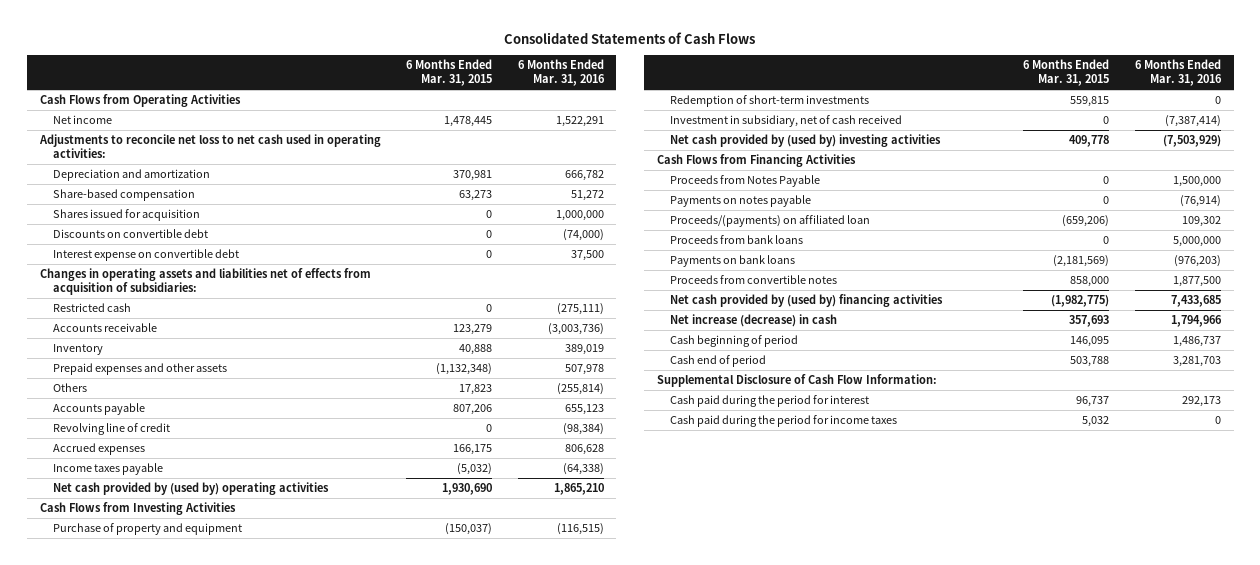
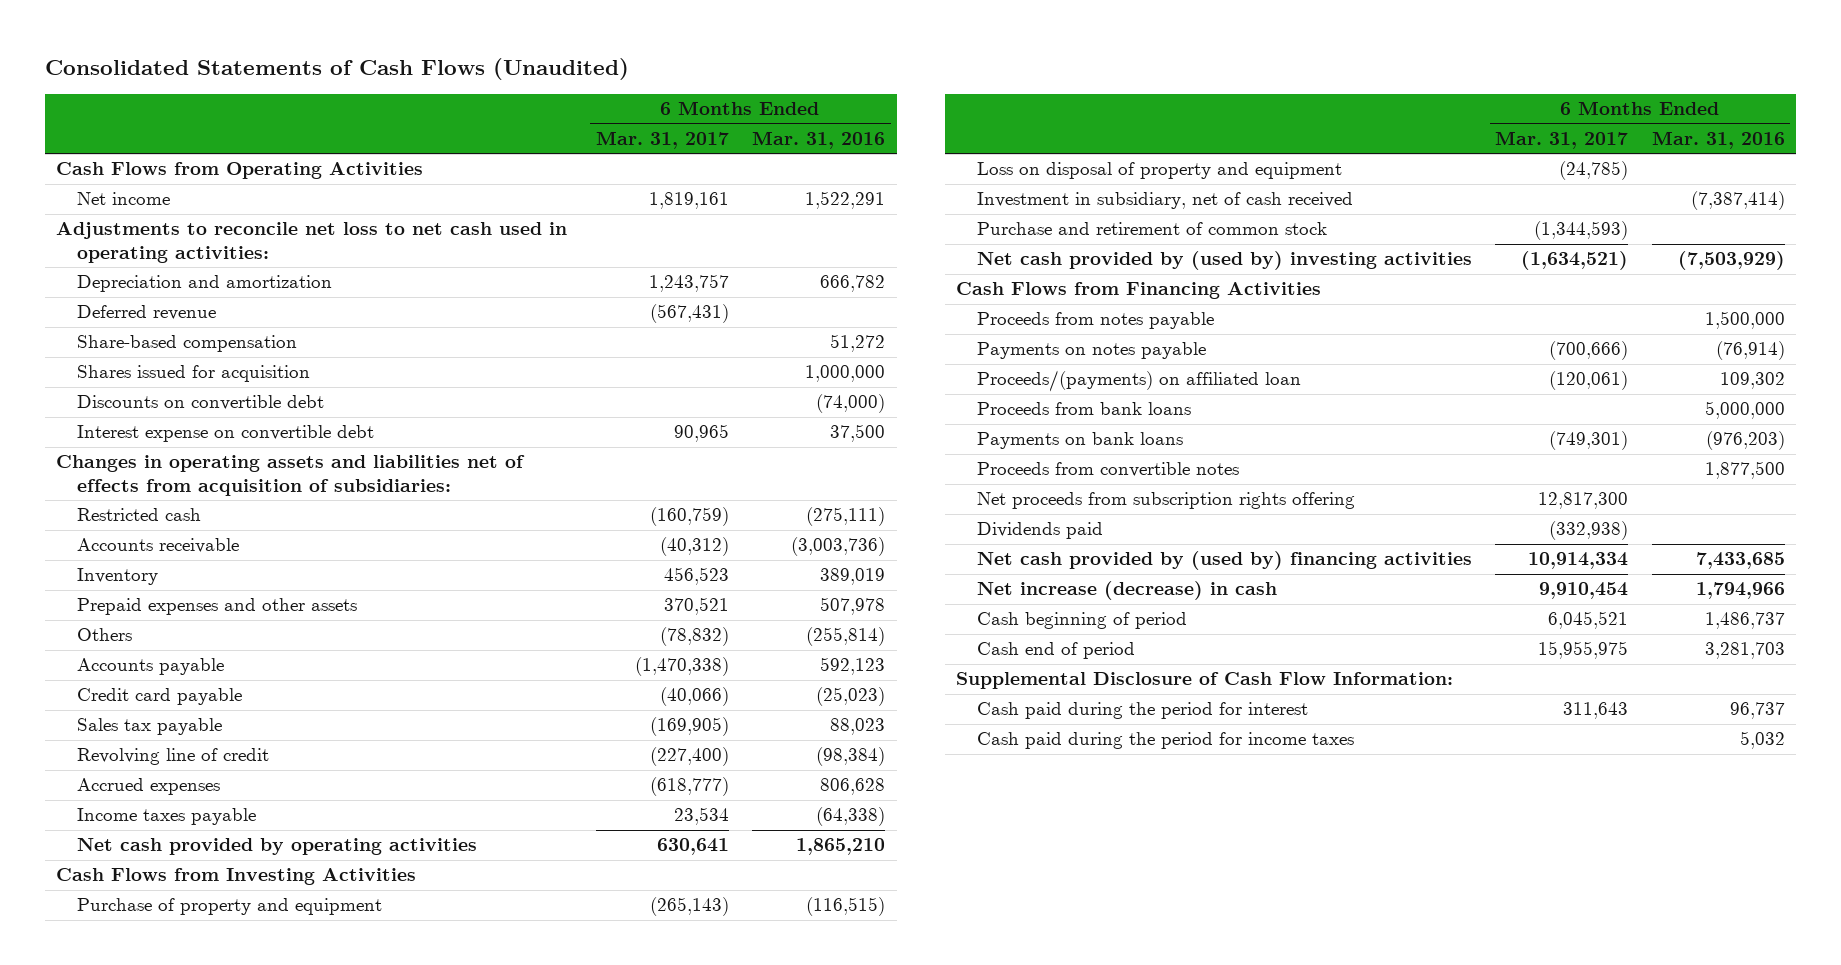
[504,32,756,45] Consolidated Statements of Cash Flows -> [44,57,629,80] Consolidated Statements of Cash Flows (Unaudited)
[406,59,493,87] 6 Months Ended Mar. 31, 2015 -> none
none -> [595,131,729,150] Mar. 31, 2017
none -> [77,305,217,321] Deferred revenue
[564,403,604,415] 655,123 -> [820,657,886,676] 592,123
none -> [77,688,243,706] Credit card payable
none -> [77,718,223,736] Sales tax payable
[52,481,329,495] Net cash provided by (used by) operating activities -> [77,838,478,856] Net cash provided by operating activities
[670,94,870,107] Redemption of short-term investments -> none
none -> [977,162,1343,180] Loss on disposal of property and equipment
none -> [977,222,1328,236] Purchase and retirement of common stock
[670,174,821,187] Proceeds from Notes Payable -> [977,312,1215,330] Proceeds from notes payable
none -> [977,492,1356,510] Net proceeds from subscription rights offering
none -> [977,522,1104,540] Dividends paid
[1181,395,1221,407] 292,173 -> [1729,702,1785,720] 96,737
[1214,415,1221,424] 0 -> [1739,731,1785,750] 5,032

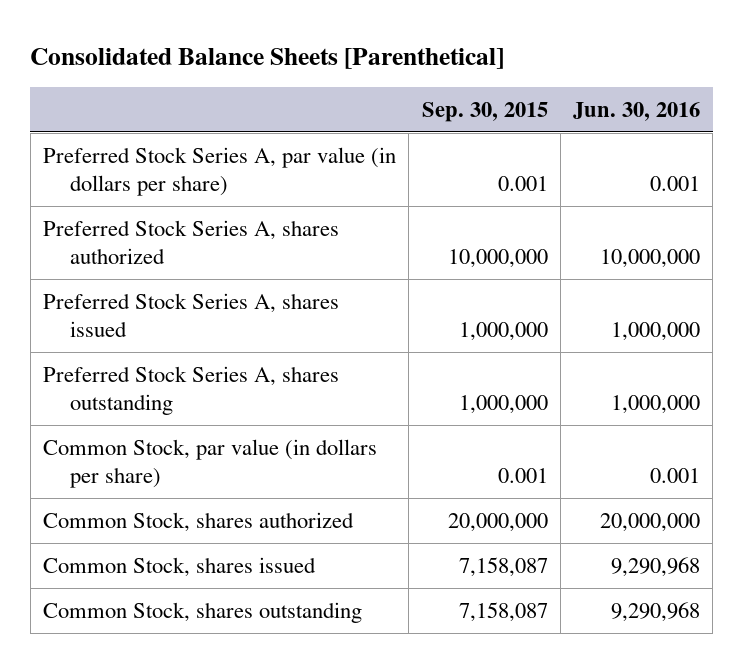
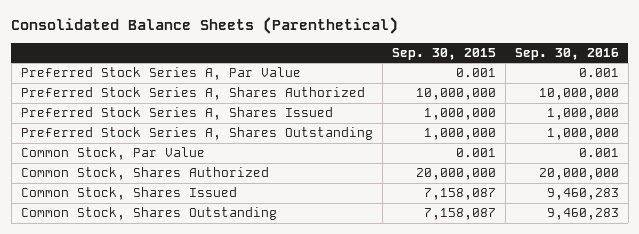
[30,47,505,69] Consolidated Balance Sheets [Parenthetical] -> [11,17,399,35] Consolidated Balance Sheets (Parenthetical)
[573,101,701,121] Jun. 30, 2016 -> none
none -> [514,47,619,60] Sep. 30, 2016
[42,146,396,196] Preferred Stock Series A, par value (in dollars per share) -> [20,67,301,81] Preferred Stock Series A, Par Value
[42,219,339,264] Preferred Stock Series A, shares authorized -> [20,87,365,101] Preferred Stock Series A, Shares Authorized
[42,292,339,337] Preferred Stock Series A, shares issued -> [20,107,333,121] Preferred Stock Series A, Shares Issued
[42,365,339,415] Preferred Stock Series A, shares outstanding -> [20,127,373,141] Preferred Stock Series A, Shares Outstanding
[42,438,377,488] Common Stock, par value (in dollars per share) -> [20,147,205,161] Common Stock, Par Value
[42,511,354,532] Common Stock, shares authorized -> [20,167,269,181] Common Stock, Shares Authorized
[42,556,316,577] Common Stock, shares issued -> [20,187,237,201] Common Stock, Shares Issued
[42,601,362,623] Common Stock, shares outstanding -> [20,207,277,221] Common Stock, Shares Outstanding

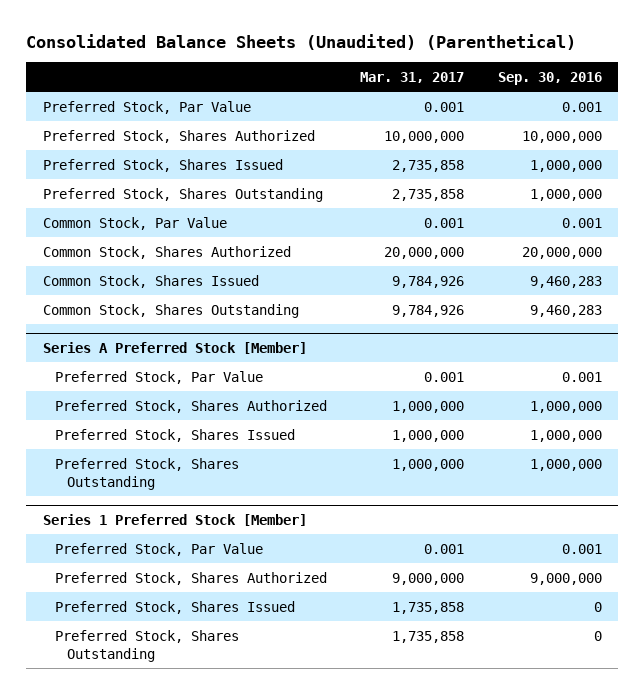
[11,17,399,35] Consolidated Balance Sheets (Parenthetical) -> [25,33,576,50] Consolidated Balance Sheets (Unaudited) (Parenthetical)
[391,47,496,60] Sep. 30, 2015 -> none
none -> [360,71,465,83] Mar. 31, 2017
[20,67,301,81] Preferred Stock Series A, Par Value -> [42,100,251,114] Preferred Stock, Par Value
[20,87,365,101] Preferred Stock Series A, Shares Authorized -> [42,129,315,143] Preferred Stock, Shares Authorized
[20,107,333,121] Preferred Stock Series A, Shares Issued -> [42,158,283,172] Preferred Stock, Shares Issued
[20,127,373,141] Preferred Stock Series A, Shares Outstanding -> [42,187,323,202] Preferred Stock, Shares Outstanding
none -> [42,341,307,354] Series A Preferred Stock [Member]
none -> [55,370,264,384] Preferred Stock, Par Value
none -> [55,399,328,413] Preferred Stock, Shares Authorized
none -> [55,428,296,442] Preferred Stock, Shares Issued
none -> [55,457,240,490] Preferred Stock, Shares Outstanding
none -> [42,513,307,526] Series 1 Preferred Stock [Member]
none -> [55,542,264,556] Preferred Stock, Par Value
none -> [55,571,328,585] Preferred Stock, Shares Authorized
none -> [55,600,296,614] Preferred Stock, Shares Issued
none -> [55,629,240,662] Preferred Stock, Shares Outstanding

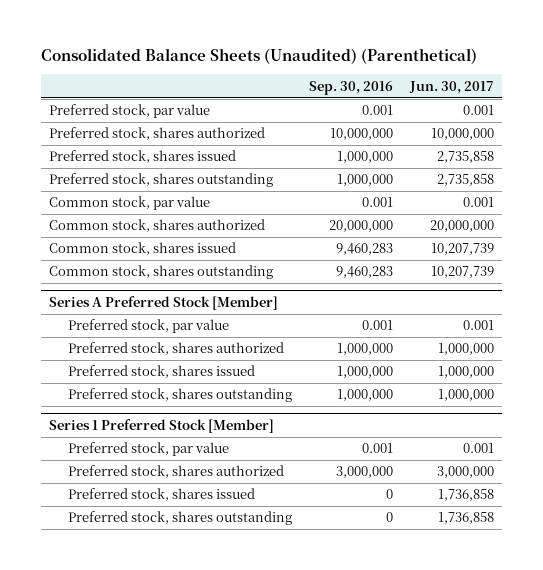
[360,71,465,83] Mar. 31, 2017 -> none
none -> [408,80,494,94] Jun. 30, 2017
[42,100,251,114] Preferred Stock, Par Value -> [49,104,211,119] Preferred stock, par value
[42,129,315,143] Preferred Stock, Shares Authorized -> [49,127,266,141] Preferred stock, shares authorized
[42,158,283,172] Preferred Stock, Shares Issued -> [49,150,237,164] Preferred stock, shares issued
[42,187,323,202] Preferred Stock, Shares Outstanding -> [49,173,274,188] Preferred stock, shares outstanding
[42,216,227,230] Common Stock, Par Value -> [49,196,211,211] Common stock, par value
[42,245,291,259] Common Stock, Shares Authorized -> [49,219,266,233] Common stock, shares authorized
[42,274,259,288] Common Stock, Shares Issued -> [49,242,237,256] Common stock, shares issued
[42,303,299,318] Common Stock, Shares Outstanding -> [49,265,274,280] Common stock, shares outstanding
[55,370,264,384] Preferred Stock, Par Value -> [68,319,230,334] Preferred stock, par value
[55,399,328,413] Preferred Stock, Shares Authorized -> [68,342,285,356] Preferred stock, shares authorized
[55,428,296,442] Preferred Stock, Shares Issued -> [68,365,256,379] Preferred stock, shares issued
[55,457,240,490] Preferred Stock, Shares Outstanding -> [68,388,293,403] Preferred stock, shares outstanding
[55,542,264,556] Preferred Stock, Par Value -> [68,442,230,457] Preferred stock, par value
[55,571,328,585] Preferred Stock, Shares Authorized -> [68,465,285,479] Preferred stock, shares authorized
[529,572,602,585] 9,000,000 -> [335,466,393,479] 3,000,000
[55,600,296,614] Preferred Stock, Shares Issued -> [68,488,256,502] Preferred stock, shares issued
[55,629,240,662] Preferred Stock, Shares Outstanding -> [68,511,293,526] Preferred stock, shares outstanding

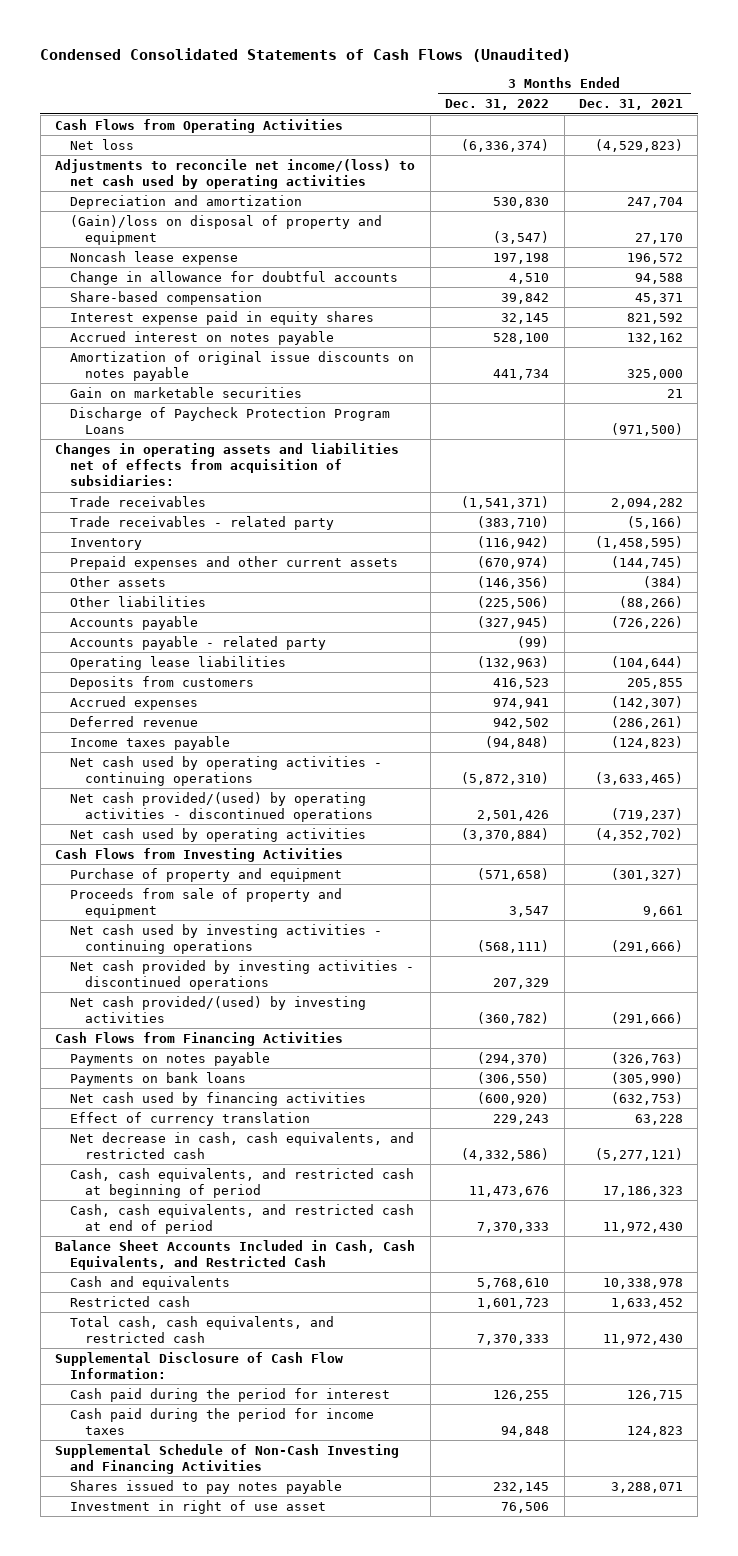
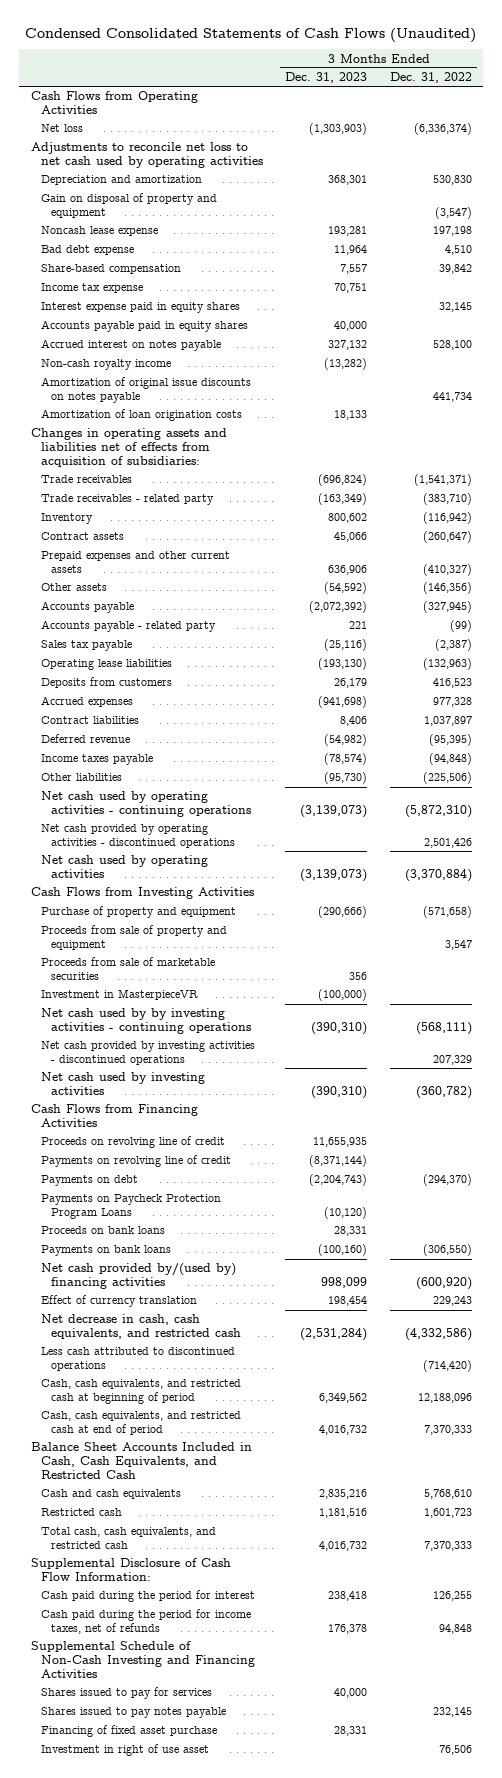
[579,99,684,111] Dec. 31, 2021 -> none
none -> [285,72,368,84] Dec. 31, 2023
[55,158,416,190] Adjustments to reconcile net income/(loss) to net cash used by operating activities -> [30,142,263,169] Adjustments to reconcile net loss to net cash used by operating activities
[70,214,383,246] (Gain)/loss on disposal of property and equipment -> [40,193,217,219] Gain on disposal of property and equipment
[70,270,399,285] Change in allowance for doubtful accounts -> [40,245,134,256] Bad debt expense
none -> [40,283,143,294] Income tax expense
none -> [40,320,248,333] Accounts payable paid in equity shares
none -> [40,359,171,371] Non-cash royalty income
[70,386,303,398] Gain on marketable securities -> none
[70,406,391,435] Discharge of Paycheck Protection Program Loans -> none
none -> [40,409,242,422] Amortization of loan origination costs
none -> [40,532,124,541] Contract assets
[477,555,550,569] (670,974) -> [422,564,472,577] (410,327)
none -> [40,640,132,652] Sales tax payable
[493,697,550,709] 974,941 -> [432,697,472,708] 977,328
none -> [40,716,139,725] Contract liabilities
[493,717,550,729] 942,502 -> [428,734,472,747] (95,395)
[70,595,207,607] Other liabilities -> [40,773,122,782] Other liabilities
[70,791,374,823] Net cash provided/(used) by operating activities - discontinued operations -> [40,824,236,849] Net cash provided by operating activities - discontinued operations
none -> [40,957,215,981] Proceeds from sale of marketable securities
none -> [40,989,198,1001] Investment in MasterpieceVR
[70,923,383,955] Net cash used by investing activities - continuing operations -> [40,1008,252,1035] Net cash used by by investing activities - continuing operations
[70,995,367,1024] Net cash provided/(used) by investing activities -> [40,1072,205,1096] Net cash used by investing activities
none -> [40,1136,225,1149] Proceeds on revolving line of credit
none -> [40,1155,231,1168] Payments on revolving line of credit
[70,1051,271,1066] Payments on notes payable -> [40,1175,138,1187] Payments on debt
none -> [40,1194,221,1220] Payments on Paycheck Protection Program Loans
none -> [40,1226,165,1235] Proceeds on bank loans
[70,1091,367,1106] Net cash used by financing activities -> [40,1263,236,1290] Net cash provided by/(used by) financing activities
none -> [40,1347,235,1372] Less cash attributed to discontinued operations
[469,1186,550,1198] 11,473,676 -> [417,1393,472,1404] 12,188,096
[70,1275,231,1290] Cash and equivalents -> [40,1489,181,1500] Cash and cash equivalents
[70,1407,375,1436] Cash paid during the period for income taxes -> [40,1609,251,1635] Cash paid during the period for income taxes, net of refunds
none -> [40,1687,212,1700] Shares issued to pay for services
none -> [40,1725,217,1738] Financing of fixed asset purchase

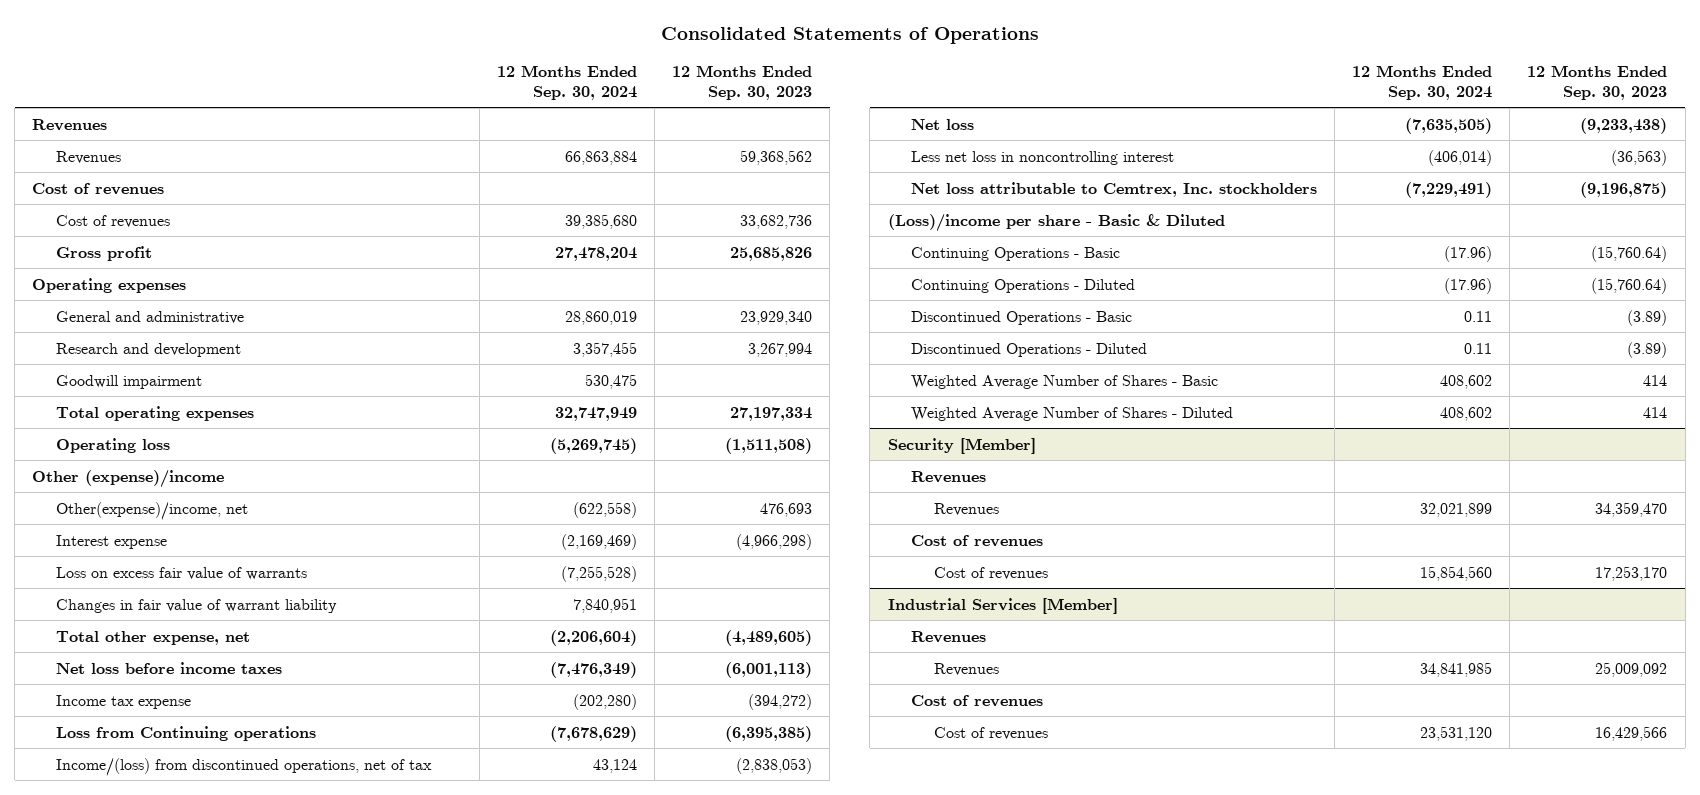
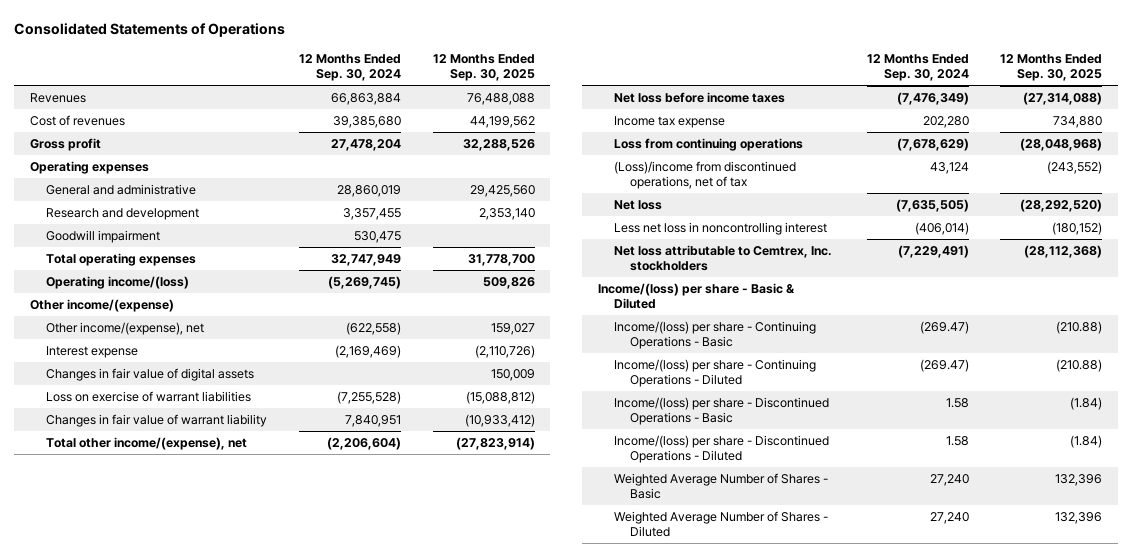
[672,65,813,100] 12 Months Ended Sep. 30, 2023 -> none
none -> [432,53,535,82] 12 Months Ended Sep. 30, 2025
[32,118,108,131] Revenues -> none
[32,182,165,195] Cost of revenues -> none
[55,437,170,453] Operating loss -> [46,275,190,289] Operating income/(loss)
[32,469,225,488] Other (expense)/income -> [30,298,175,312] Other income/(expense)
[55,501,248,520] Other(expense)/income, net -> [46,321,205,335] Other income/(expense), net
none -> [46,367,255,381] Changes in fair value of digital assets
[55,566,307,580] Loss on excess fair value of warrants -> [46,390,252,402] Loss on exercise of warrant liabilities
[55,630,250,645] Total other expense, net -> [46,436,248,450] Total other income/(expense), net
[572,693,637,710] (202,280) -> [922,115,969,128] 202,280
[55,725,316,741] Loss from Continuing operations -> [613,137,803,151] Loss from continuing operations
[55,757,432,776] Income/(loss) from discontinued operations, net of tax -> [613,160,796,190] (Loss)/income from discontinued operations, net of tax
[887,437,1036,454] Security [Member] -> none
[910,470,986,483] Revenues -> none
[934,502,1000,516] Revenues -> none
[910,534,1043,547] Cost of revenues -> none
[934,566,1049,580] Cost of revenues -> none
[887,597,1118,614] Industrial Services [Member] -> none
[910,630,986,643] Revenues -> none
[934,662,1000,676] Revenues -> none
[910,694,1043,707] Cost of revenues -> none
[934,726,1049,740] Cost of revenues -> none
[887,213,1225,232] (Loss)/income per share - Basic & Diluted -> [597,282,795,310] Income/(loss) per share - Basic & Diluted
[910,246,1120,261] Continuing Operations - Basic -> [613,320,816,350] Income/(loss) per share - Continuing Operations - Basic
[1444,245,1493,262] (17.96) -> [919,320,969,334] (269.47)
[910,278,1135,293] Continuing Operations - Diluted -> [613,358,816,388] Income/(loss) per share - Continuing Operations - Diluted
[1444,277,1493,294] (17.96) -> [919,358,969,372] (269.47)
[910,310,1132,325] Discontinued Operations - Basic -> [613,396,829,426] Income/(loss) per share - Discontinued Operations - Basic
[1464,310,1493,322] 0.11 -> [945,397,969,408] 1.58
[910,342,1147,357] Discontinued Operations - Diluted -> [613,434,829,464] Income/(loss) per share - Discontinued Operations - Diluted
[1464,342,1493,354] 0.11 -> [945,435,969,446] 1.58
[1440,374,1493,389] 408,602 -> [929,473,969,486] 27,240
[1440,406,1493,421] 408,602 -> [929,511,969,524] 27,240

